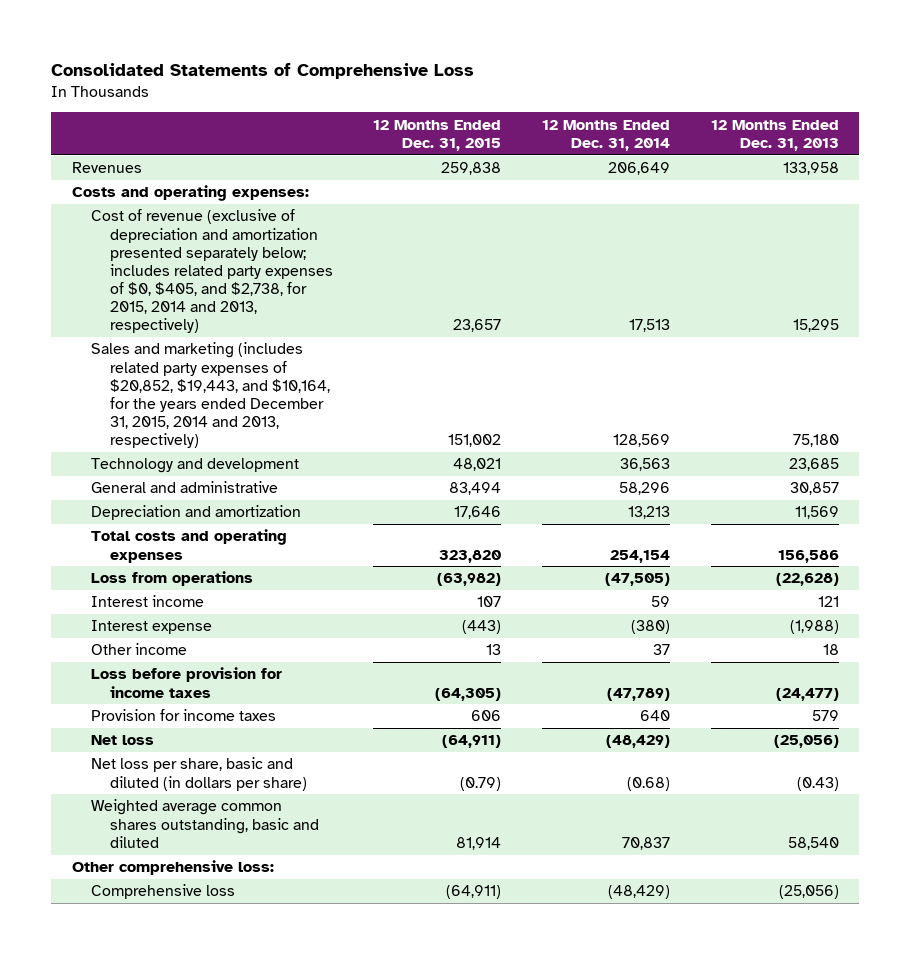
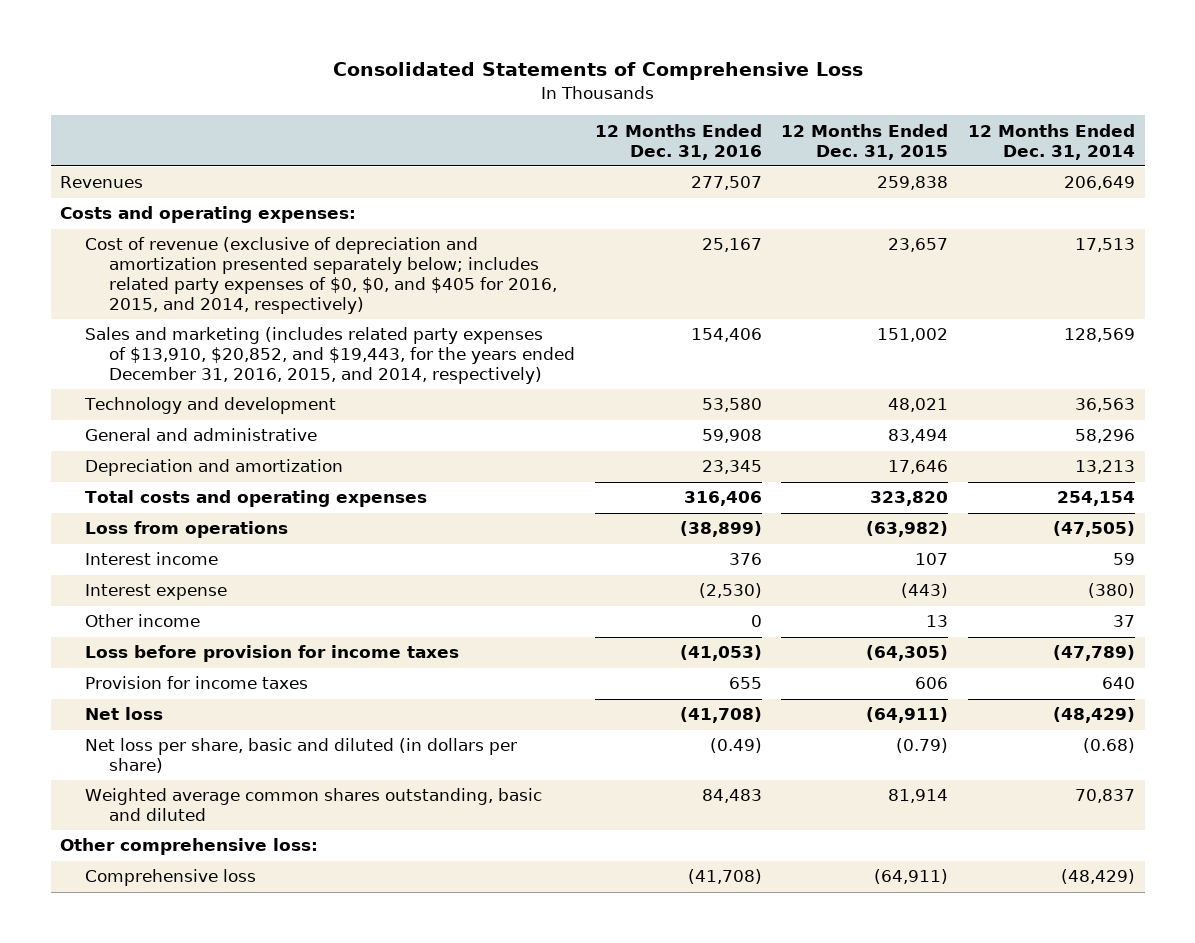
[710,119,839,151] 12 Months Ended Dec. 31, 2013 -> none
none -> [594,123,762,160] 12 Months Ended Dec. 31, 2016
[90,209,333,334] Cost of revenue (exclusive of depreciation and amortization presented separately below; includes related party expenses of $0, $405, and $2,738, for 2015, 2014 and 2013, respectively) -> [84,237,558,314] Cost of revenue (exclusive of depreciation and amortization presented separately below; includes related party expenses of $0, $0, and $405 for 2016, 2015, and 2014, respectively)
[90,342,330,449] Sales and marketing (includes related party expenses of $20,852, $19,443, and $10,164, for the years ended December 31, 2015, 2014 and 2013, respectively) -> [84,327,576,385] Sales and marketing (includes related party expenses of $13,910, $20,852, and $19,443, for the years ended December 31, 2016, 2015, and 2014, respectively)

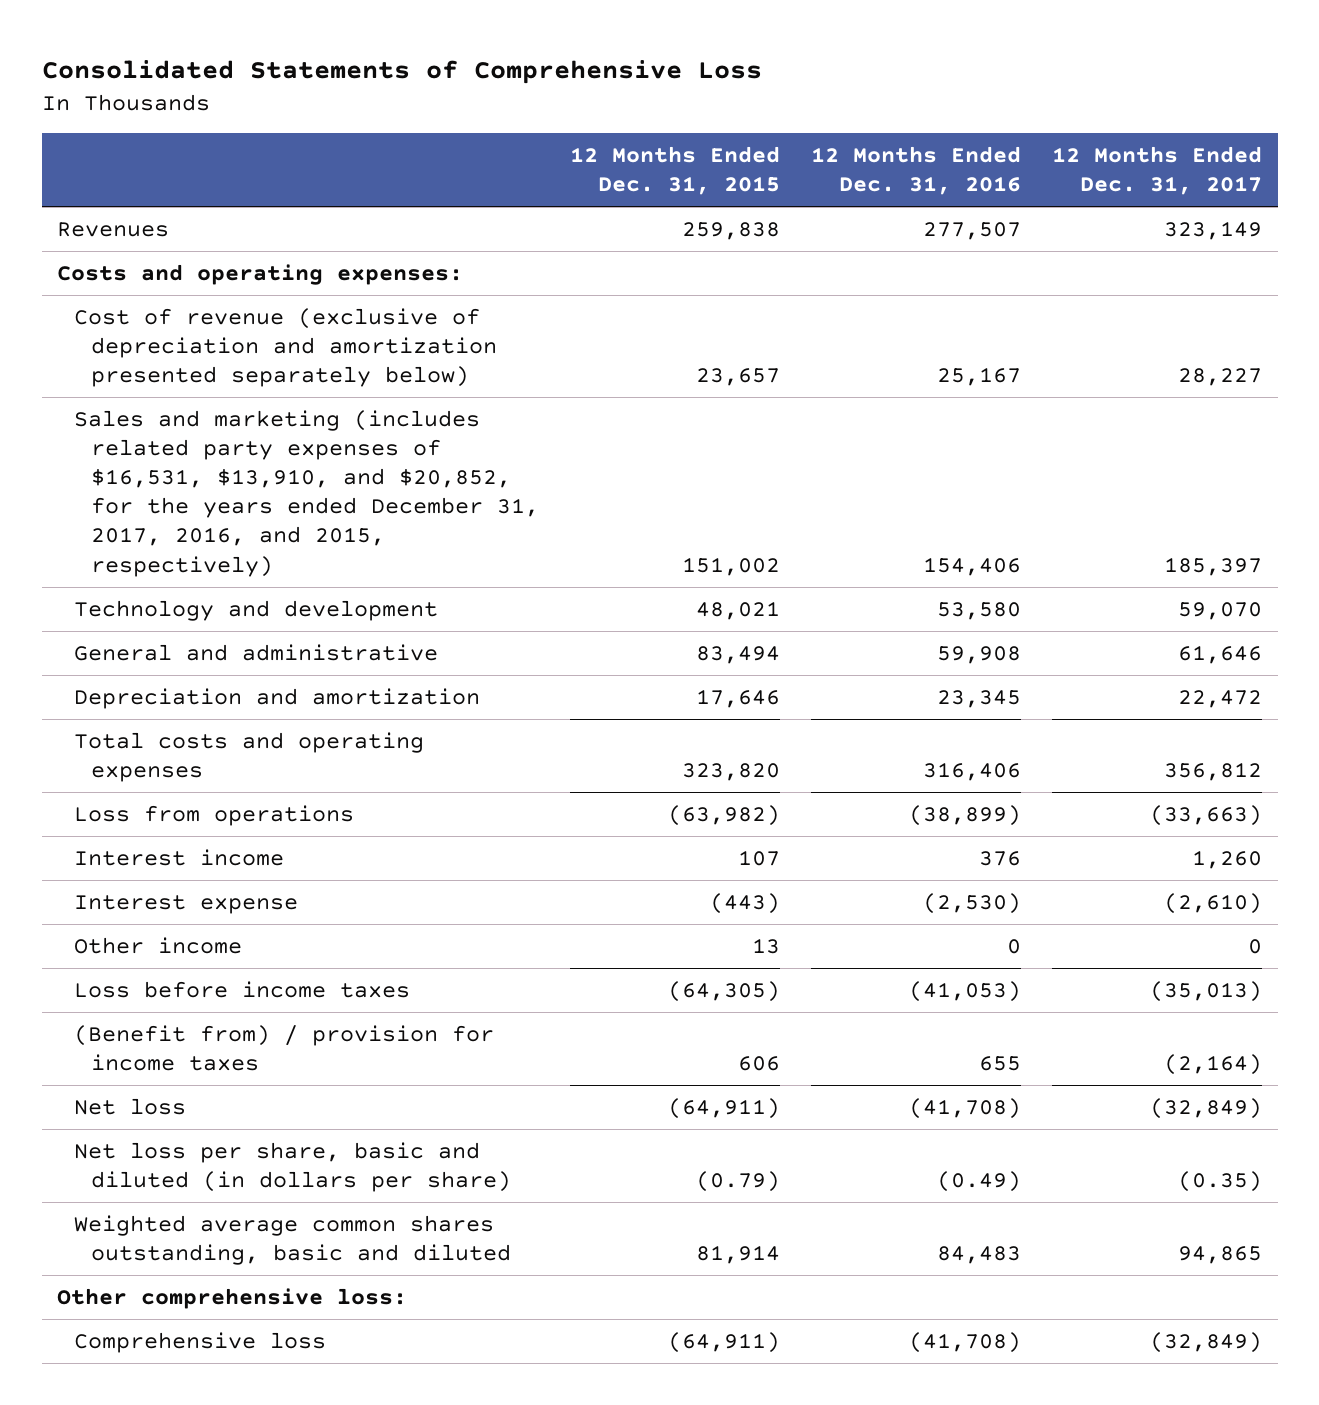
[967,123,1135,160] 12 Months Ended Dec. 31, 2014 -> none
none -> [1052,146,1263,196] 12 Months Ended Dec. 31, 2017
[84,237,558,314] Cost of revenue (exclusive of depreciation and amortization presented separately below; includes related party expenses of $0, $0, and $405 for 2016, 2015, and 2014, respectively) -> [74,307,498,388] Cost of revenue (exclusive of depreciation and amortization presented separately below)
[84,327,576,385] Sales and marketing (includes related party expenses of $13,910, $20,852, and $19,443, for the years ended December 31, 2016, 2015, and 2014, respectively) -> [74,409,540,577] Sales and marketing (includes related party expenses of $16,531, $13,910, and $20,852, for the years ended December 31, 2017, 2016, and 2015, respectively)
[84,645,459,663] Loss before provision for income taxes -> [74,980,411,998] Loss before income taxes
[84,676,308,690] Provision for income taxes -> [74,1024,495,1071] (Benefit from) / provision for income taxes

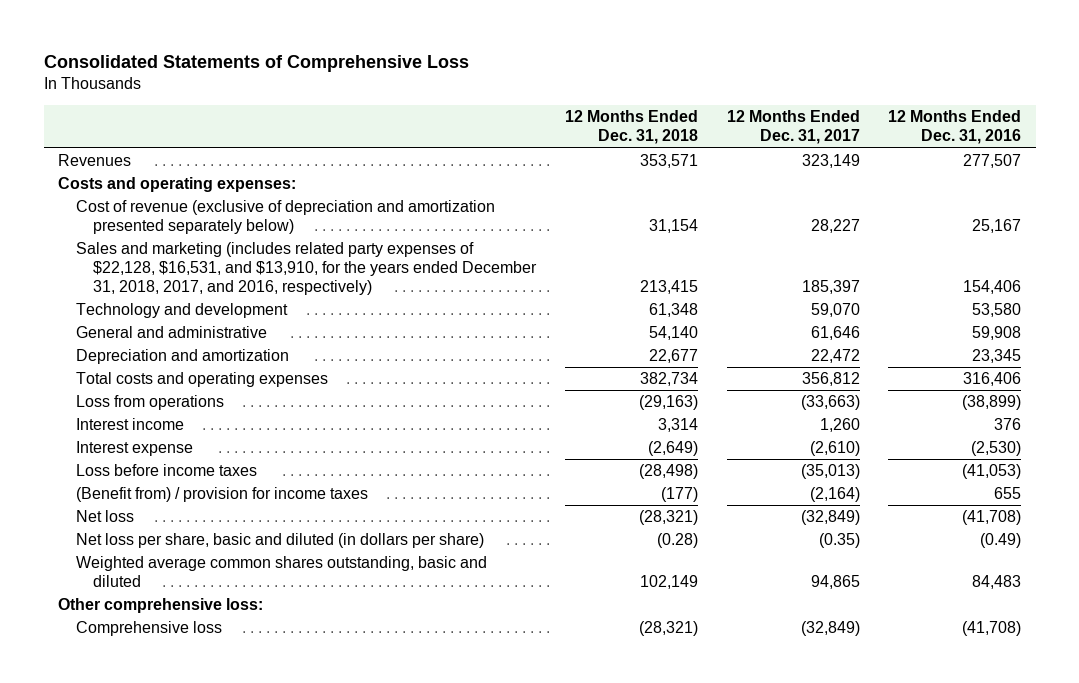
[570,146,781,196] 12 Months Ended Dec. 31, 2015 -> none
none -> [564,110,698,145] 12 Months Ended Dec. 31, 2018
[74,409,540,577] Sales and marketing (includes related party expenses of $16,531, $13,910, and $20,852, for the years ended December 31, 2017, 2016, and 2015, respectively) -> [75,242,538,296] Sales and marketing (includes related party expenses of $22,128, $16,531, and $13,910, for the years ended December 31, 2018, 2017, and 2016, respectively)
[74,936,243,954] Other income -> none

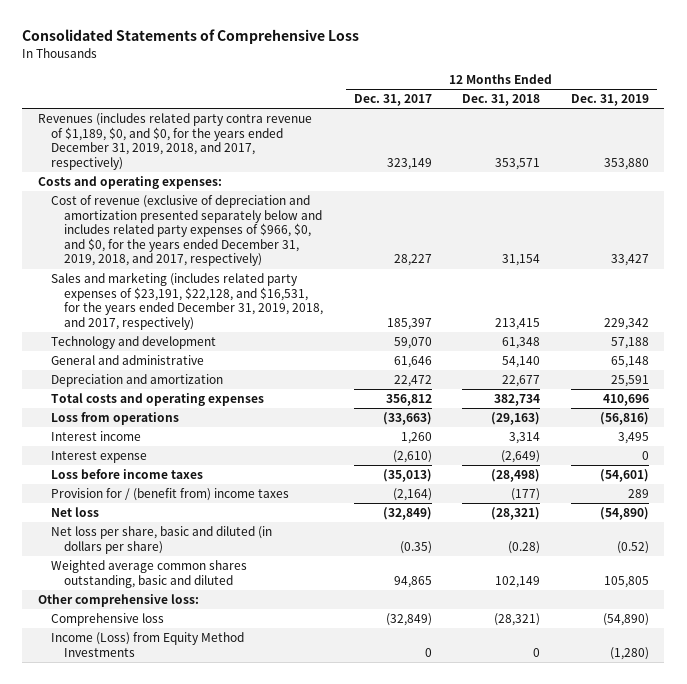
[888,110,1022,145] 12 Months Ended Dec. 31, 2016 -> none
none -> [570,94,649,107] Dec. 31, 2019
[58,154,132,167] Revenues -> [37,113,312,170] Revenues (includes related party contra revenue of $1,189, $0, and $0, for the years ended December 31, 2019, 2018, and 2017, respectively)
[75,200,495,235] Cost of revenue (exclusive of depreciation and amortization presented separately below) -> [50,195,323,267] Cost of revenue (exclusive of depreciation and amortization presented separately below and includes related party expenses of $966, $0, and $0, for the years ended December 31, 2019, 2018, and 2017, respectively)
[75,242,538,296] Sales and marketing (includes related party expenses of $22,128, $16,531, and $13,910, for the years ended December 31, 2018, 2017, and 2016, respectively) -> [50,272,324,330] Sales and marketing (includes related party expenses of $23,191, $22,128, and $16,531, for the years ended December 31, 2019, 2018, and 2017, respectively)
[75,487,368,503] (Benefit from) / provision for income taxes -> [50,488,289,502] Provision for / (benefit from) income taxes
none -> [50,632,244,657] Income (Loss) from Equity Method Investments

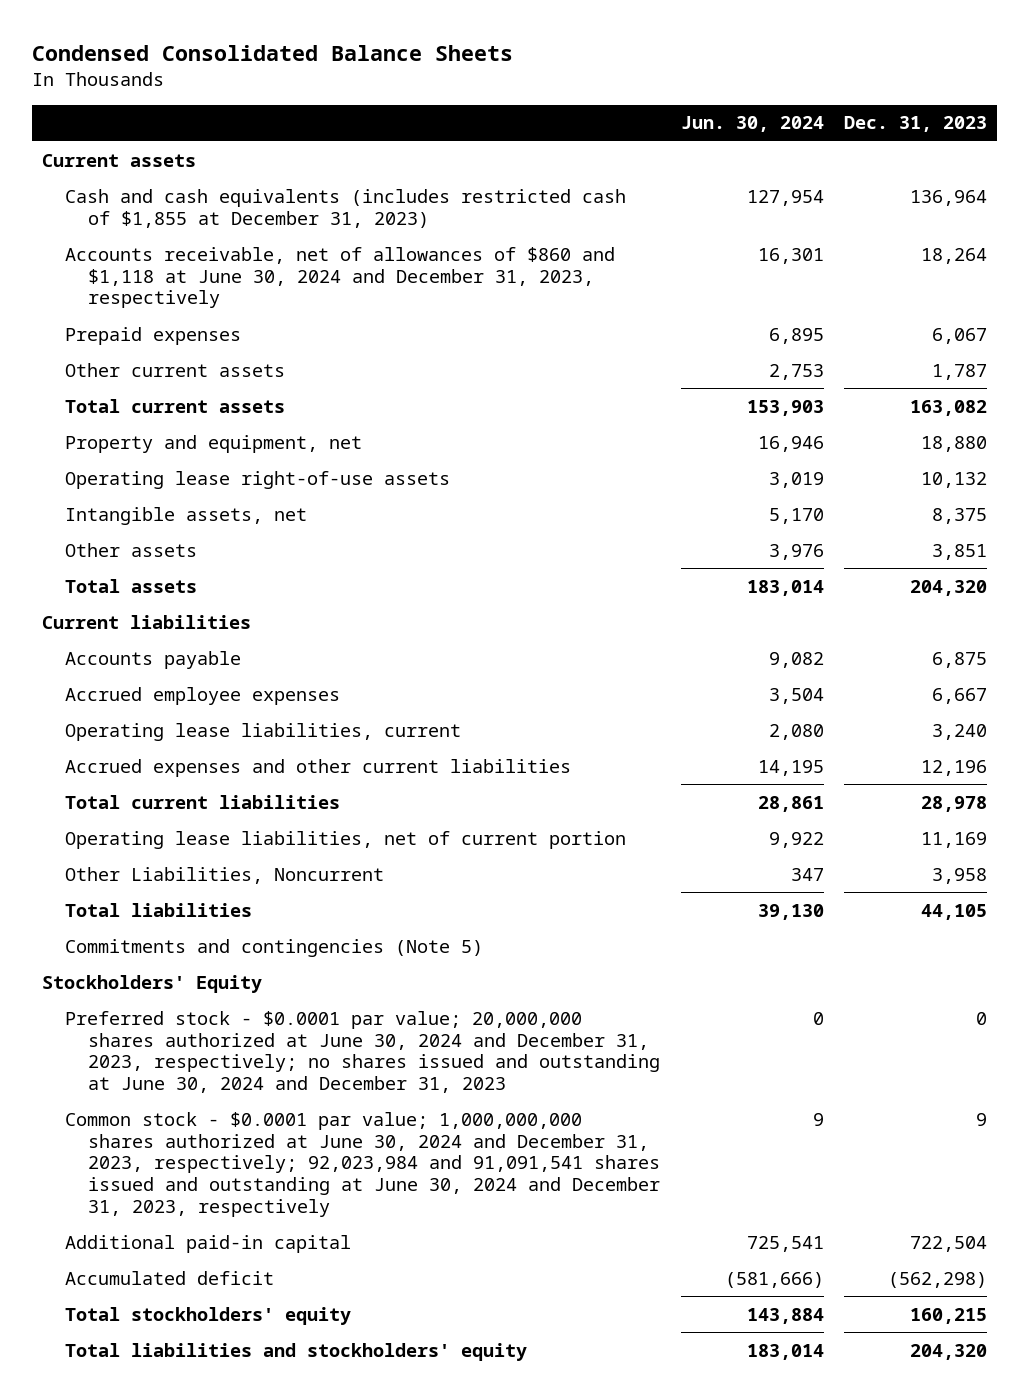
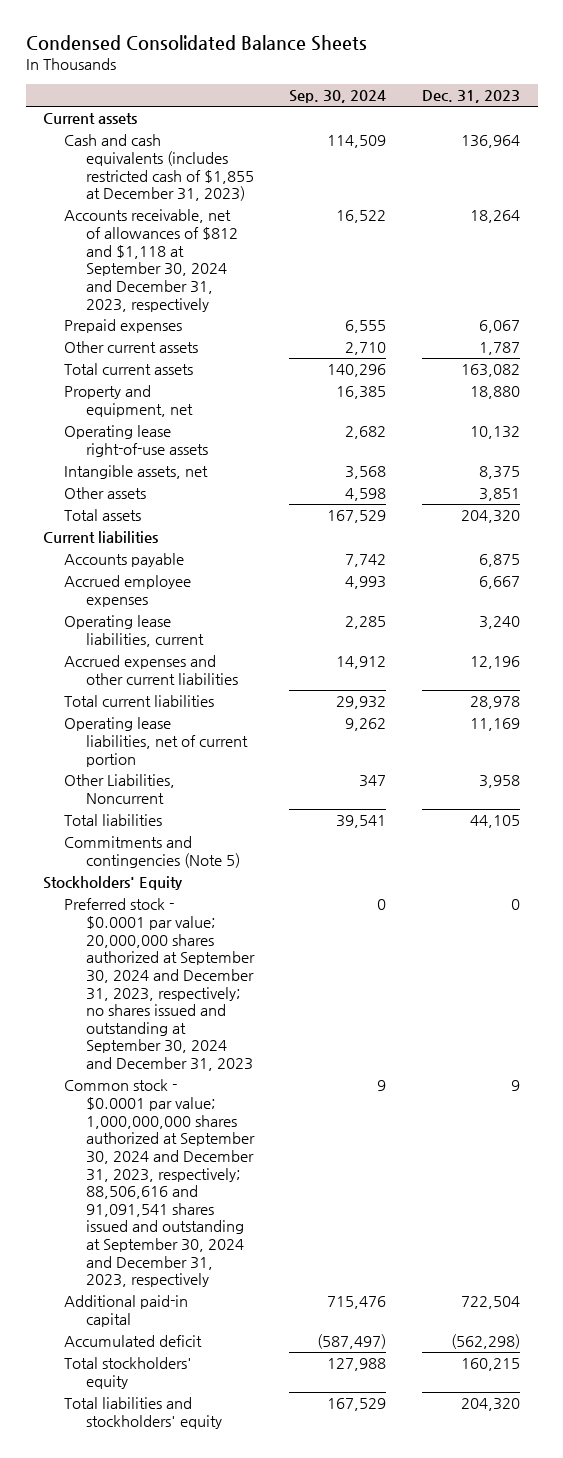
[680,116,824,133] Jun. 30, 2024 -> none
none -> [289,90,387,104] Sep. 30, 2024
[65,246,616,309] Accounts receivable, net of allowances of $860 and $1,118 at June 30, 2024 and December 31, 2023, respectively -> [64,209,238,312] Accounts receivable, net of allowances of $812 and $1,118 at September 30, 2024 and December 31, 2023, respectively
[65,1010,661,1094] Preferred stock - $0.0001 par value; 20,000,000 shares authorized at June 30, 2024 and December 31, 2023, respectively; no shares issued and outstanding at June 30, 2024 and December 31, 2023 -> [64,898,255,1072] Preferred stock - $0.0001 par value; 20,000,000 shares authorized at September 30, 2024 and December 31, 2023, respectively; no shares issued and outstanding at September 30, 2024 and December 31, 2023
[65,1111,661,1217] Common stock - $0.0001 par value; 1,000,000,000 shares authorized at June 30, 2024 and December 31, 2023, respectively; 92,023,984 and 91,091,541 shares issued and outstanding at June 30, 2024 and December 31, 2023, respectively -> [64,1079,255,1288] Common stock - $0.0001 par value; 1,000,000,000 shares authorized at September 30, 2024 and December 31, 2023, respectively; 88,506,616 and 91,091,541 shares issued and outstanding at September 30, 2024 and December 31, 2023, respectively

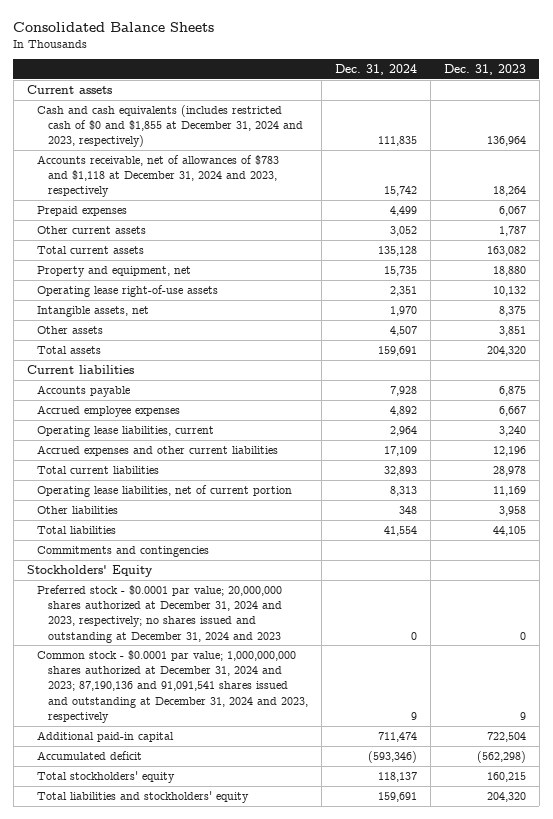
[25,34,367,51] Condensed Consolidated Balance Sheets -> [13,21,215,32] Consolidated Balance Sheets
[289,90,387,104] Sep. 30, 2024 -> none
none -> [334,64,417,76] Dec. 31, 2024
[64,134,254,202] Cash and cash equivalents (includes restricted cash of $1,855 at December 31, 2023) -> [37,104,303,148] Cash and cash equivalents (includes restricted cash of $0 and $1,855 at December 31, 2024 and 2023, respectively)
[64,209,238,312] Accounts receivable, net of allowances of $812 and $1,118 at September 30, 2024 and December 31, 2023, respectively -> [37,154,280,198] Accounts receivable, net of allowances of $783 and $1,118 at December 31, 2024 and 2023, respectively
[64,774,176,804] Other Liabilities, Noncurrent -> [37,505,119,514] Other liabilities
[64,836,240,868] Commitments and contingencies (Note 5) -> [37,545,210,557] Commitments and contingencies
[64,898,255,1072] Preferred stock - $0.0001 par value; 20,000,000 shares authorized at September 30, 2024 and December 31, 2023, respectively; no shares issued and outstanding at September 30, 2024 and December 31, 2023 -> [37,584,283,643] Preferred stock - $0.0001 par value; 20,000,000 shares authorized at December 31, 2024 and 2023, respectively; no shares issued and outstanding at December 31, 2024 and 2023
[64,1079,255,1288] Common stock - $0.0001 par value; 1,000,000,000 shares authorized at September 30, 2024 and December 31, 2023, respectively; 88,506,616 and 91,091,541 shares issued and outstanding at September 30, 2024 and December 31, 2023, respectively -> [37,649,308,723] Common stock - $0.0001 par value; 1,000,000,000 shares authorized at December 31, 2024 and 2023; 87,190,136 and 91,091,541 shares issued and outstanding at December 31, 2024 and 2023, respectively

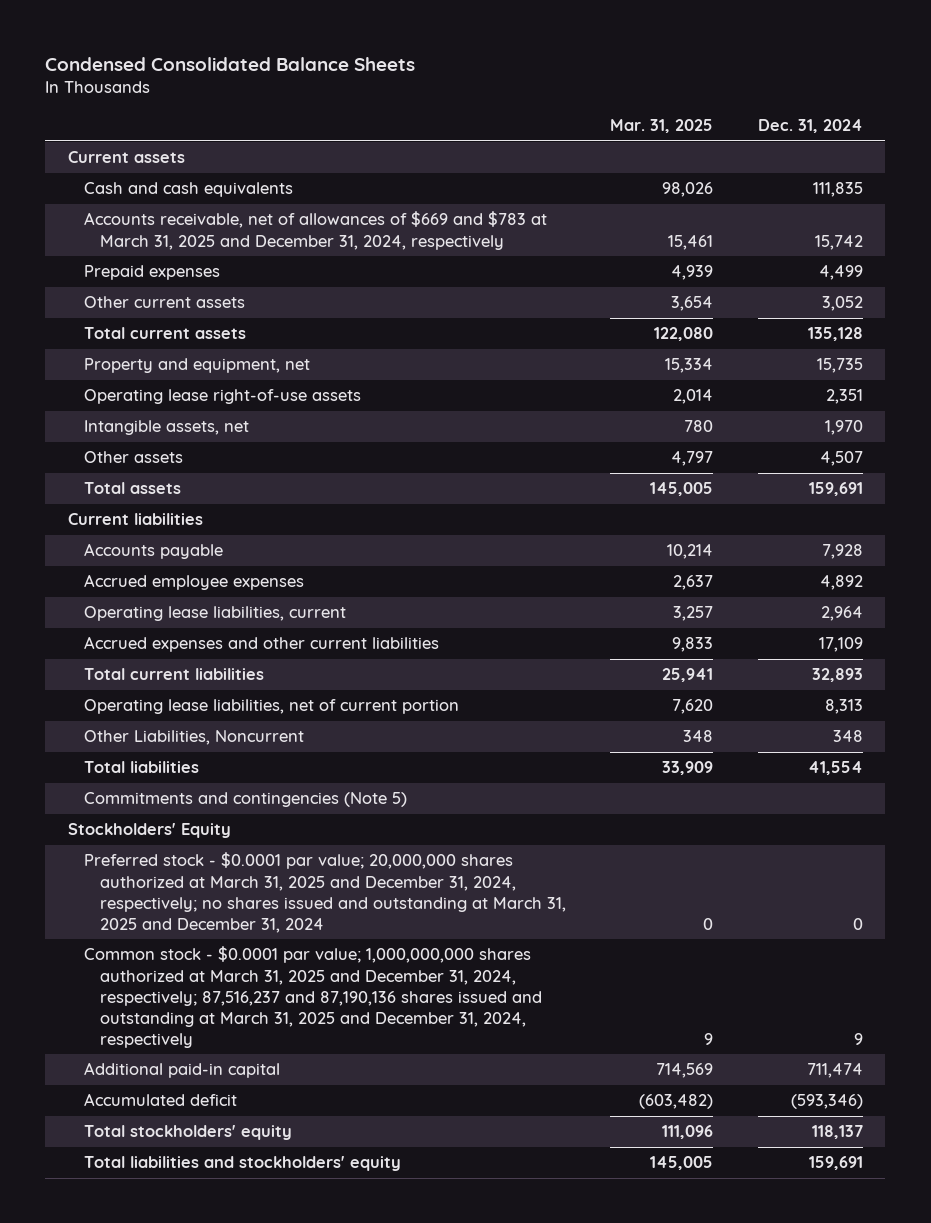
[13,21,215,32] Consolidated Balance Sheets -> [45,56,416,71] Condensed Consolidated Balance Sheets
[443,64,526,76] Dec. 31, 2023 -> none
none -> [610,118,714,133] Mar. 31, 2025
[37,104,303,148] Cash and cash equivalents (includes restricted cash of $0 and $1,855 at December 31, 2024 and 2023, respectively) -> [83,182,293,198] Cash and cash equivalents
[37,154,280,198] Accounts receivable, net of allowances of $783 and $1,118 at December 31, 2024 and 2023, respectively -> [83,211,547,250] Accounts receivable, net of allowances of $669 and $783 at March 31, 2025 and December 31, 2024, respectively
[37,505,119,514] Other liabilities -> [83,730,304,746] Other Liabilities, Noncurrent
[37,545,210,557] Commitments and contingencies -> [83,792,407,808] Commitments and contingencies (Note 5)
[37,584,283,643] Preferred stock - $0.0001 par value; 20,000,000 shares authorized at December 31, 2024 and 2023, respectively; no shares issued and outstanding at December 31, 2024 and 2023 -> [83,852,566,933] Preferred stock - $0.0001 par value; 20,000,000 shares authorized at March 31, 2025 and December 31, 2024, respectively; no shares issued and outstanding at March 31, 2025 and December 31, 2024
[37,649,308,723] Common stock - $0.0001 par value; 1,000,000,000 shares authorized at December 31, 2024 and 2023; 87,190,136 and 91,091,541 shares issued and outstanding at December 31, 2024 and 2023, respectively -> [83,946,542,1048] Common stock - $0.0001 par value; 1,000,000,000 shares authorized at March 31, 2025 and December 31, 2024, respectively; 87,516,237 and 87,190,136 shares issued and outstanding at March 31, 2025 and December 31, 2024, respectively

